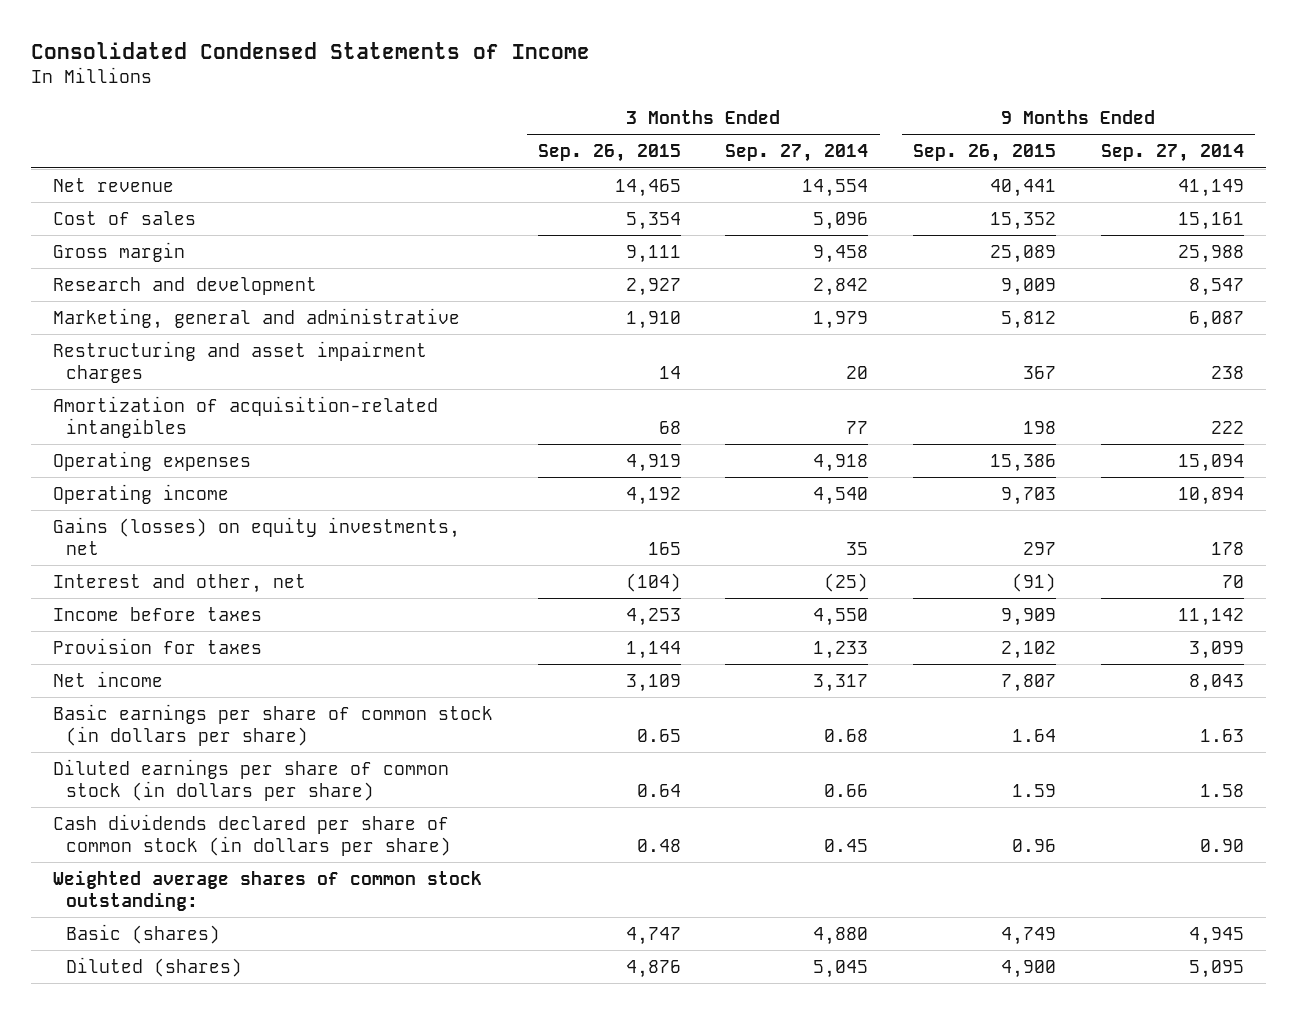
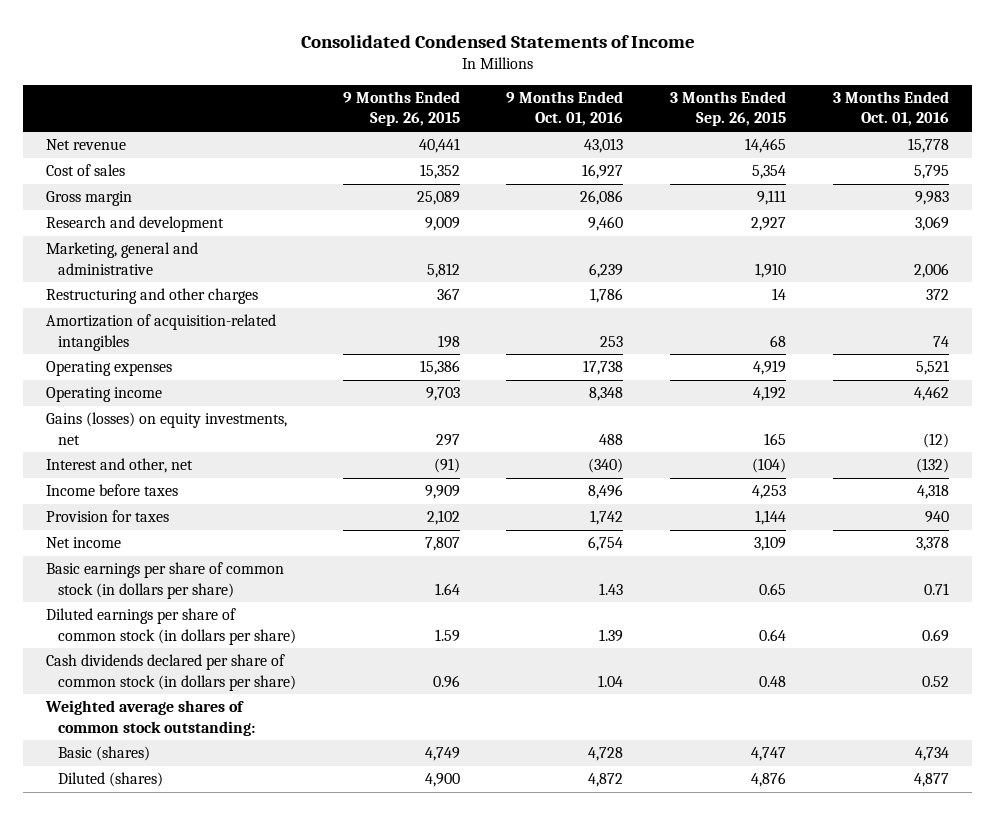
[725,144,869,163] Sep. 27, 2014 -> none
[1100,144,1244,163] Sep. 27, 2014 -> none
none -> [506,91,624,127] 9 Months Ended Oct. 01, 2016
none -> [832,91,949,127] 3 Months Ended Oct. 01, 2016
[53,340,428,383] Restructuring and asset impairment charges -> [46,288,259,305] Restructuring and other charges

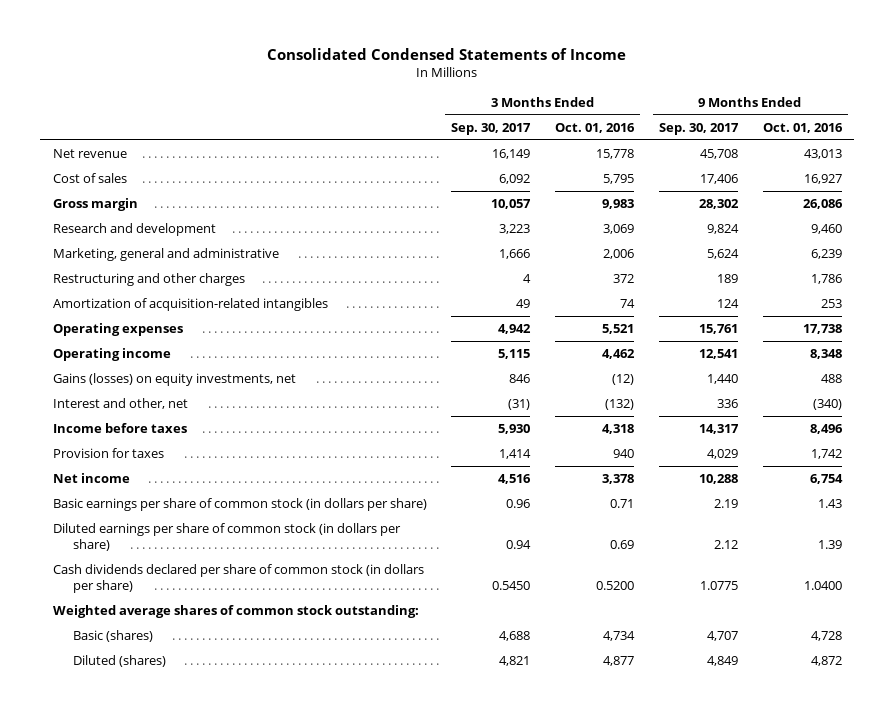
[342,91,460,127] 9 Months Ended Sep. 26, 2015 -> none
[670,91,787,127] 3 Months Ended Sep. 26, 2015 -> none
none -> [451,122,532,135] Sep. 30, 2017
none -> [658,122,739,135] Sep. 30, 2017
[598,674,624,687] 1.04 -> [803,580,842,590] 1.0400
[921,675,949,687] 0.52 -> [596,580,635,590] 0.5200

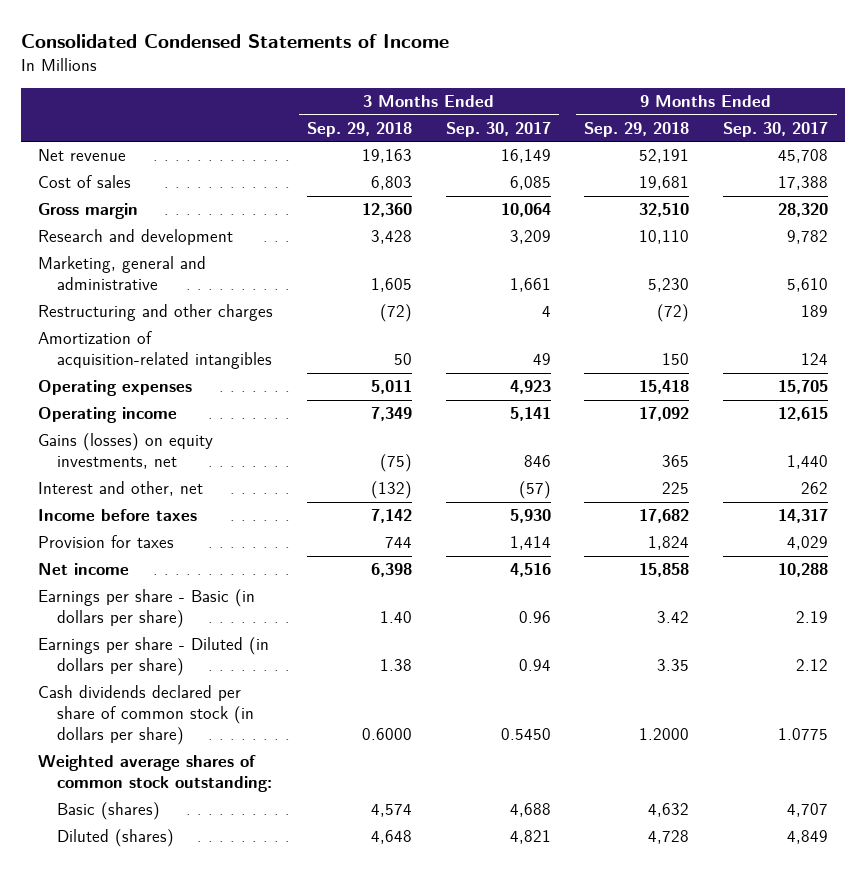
[555,122,636,133] Oct. 01, 2016 -> none
[762,122,843,133] Oct. 01, 2016 -> none
none -> [307,121,413,137] Sep. 29, 2018
none -> [584,121,690,137] Sep. 29, 2018
[499,173,531,184] 6,092 -> [509,176,551,191] 6,085
[699,173,738,184] 17,406 -> [778,176,829,191] 17,388
[491,198,532,209] 10,057 -> [500,203,551,218] 10,064
[698,198,739,209] 28,302 -> [778,203,829,218] 28,320
[499,223,531,234] 3,223 -> [509,230,551,245] 3,209
[706,223,739,234] 9,824 -> [787,230,829,245] 9,782
[499,248,531,259] 1,666 -> [509,278,551,293] 1,661
[706,248,739,259] 5,624 -> [787,278,829,293] 5,610
[498,323,532,334] 4,942 -> [509,380,551,395] 4,923
[698,323,738,334] 15,761 -> [778,380,829,395] 15,705
[498,348,531,359] 5,115 -> [509,407,551,422] 5,141
[698,348,738,359] 12,541 -> [778,407,829,422] 12,615
[508,398,531,410] (31) -> [518,481,551,500] (57)
[716,398,738,408] 336 -> [801,482,829,495] 262
[52,497,427,511] Basic earnings per share of common stock (in dollars per share) -> [38,589,256,629] Earnings per share - Basic (in dollars per share)
[52,522,401,551] Diluted earnings per share of common stock (in dollars per share) -> [38,637,270,677] Earnings per share - Diluted (in dollars per share)

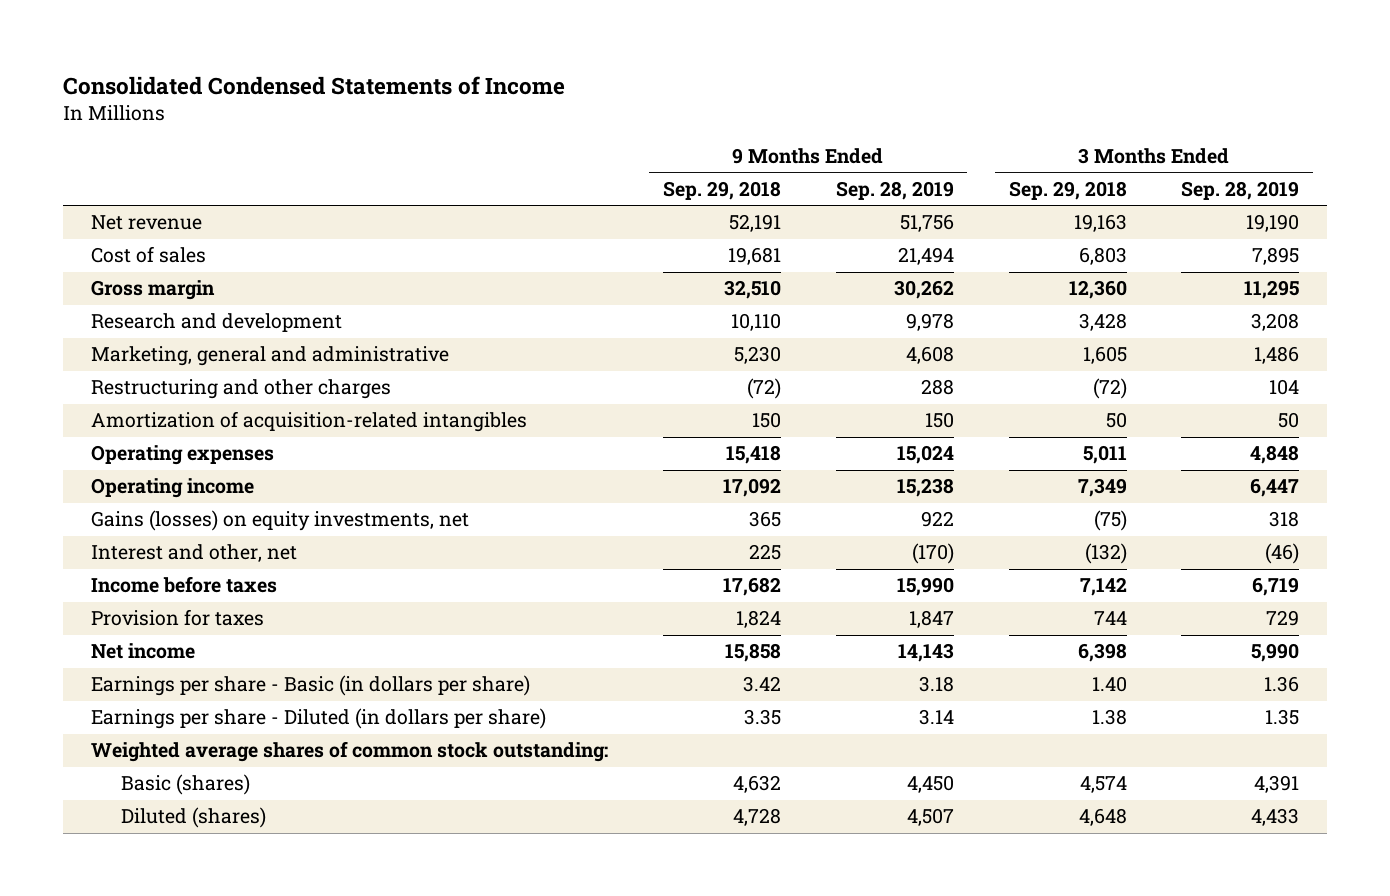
[445,121,551,137] Sep. 30, 2017 -> none
[723,121,829,137] Sep. 30, 2017 -> none
none -> [835,180,954,200] Sep. 28, 2019
none -> [1181,180,1300,200] Sep. 28, 2019
[38,685,255,746] Cash dividends declared per share of common stock (in dollars per share) -> none

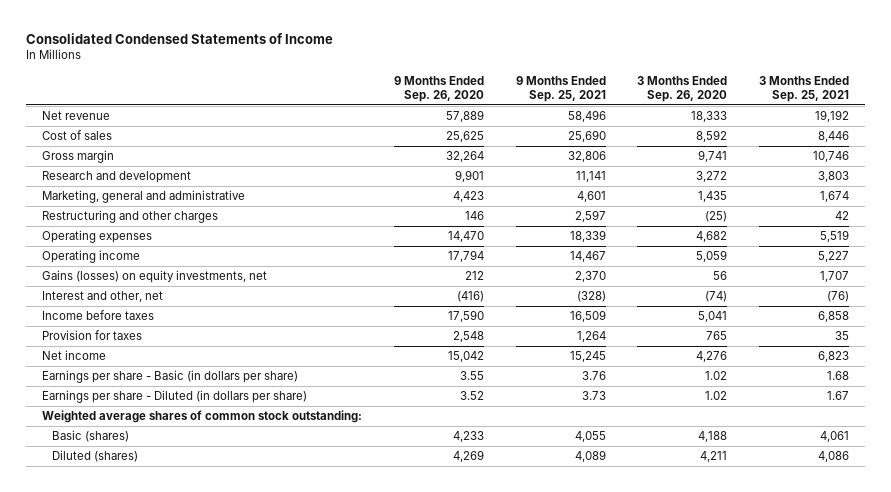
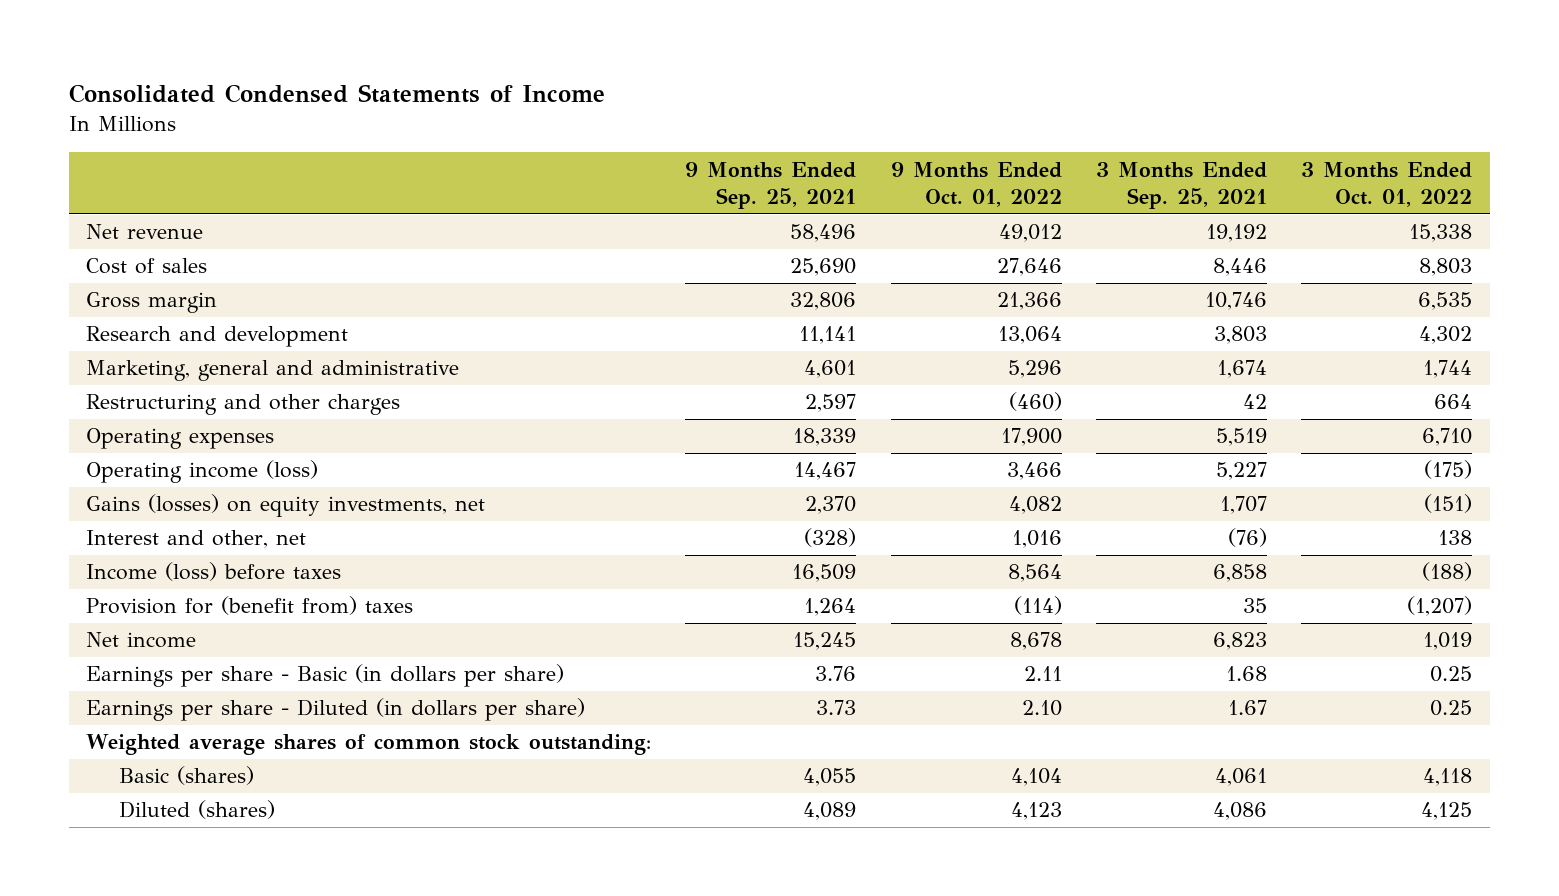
[393,75,484,102] 9 Months Ended Sep. 26, 2020 -> none
[637,75,728,102] 3 Months Ended Sep. 26, 2020 -> none
none -> [890,161,1062,208] 9 Months Ended Oct. 01, 2022
none -> [1301,161,1473,208] 3 Months Ended Oct. 01, 2022
[42,250,141,264] Operating income -> [86,460,319,484] Operating income (loss)
[42,310,155,321] Income before taxes -> [86,562,342,582] Income (loss) before taxes
[42,330,143,341] Provision for taxes -> [86,596,414,616] Provision for (benefit from) taxes

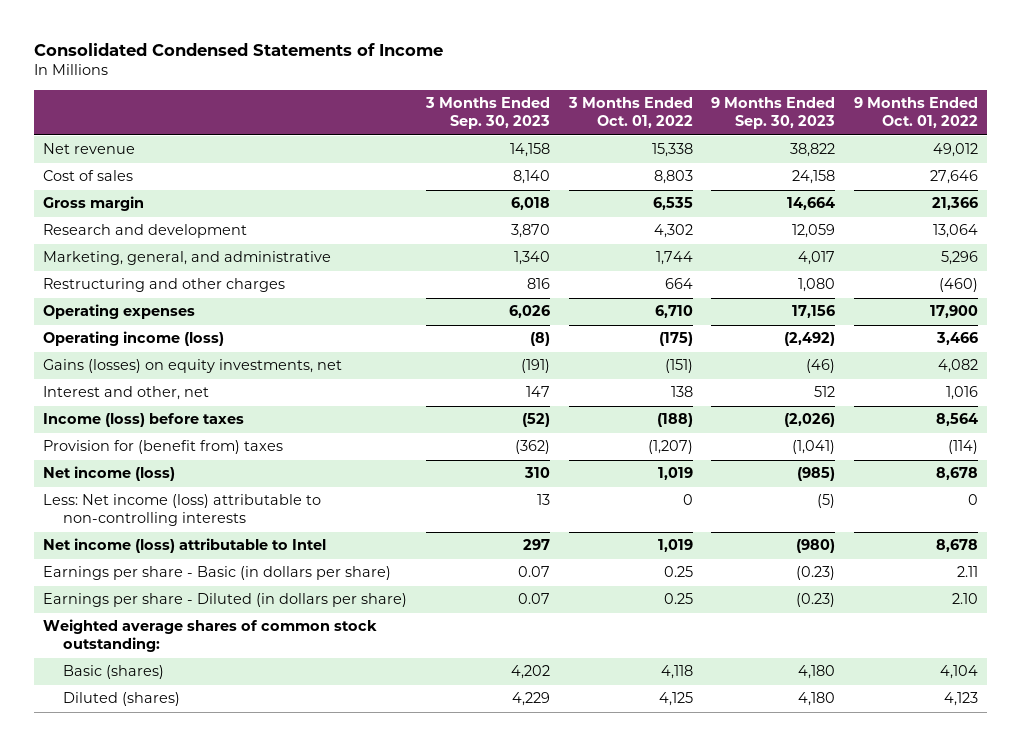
[685,161,857,210] 9 Months Ended Sep. 25, 2021 -> none
[1096,161,1268,210] 3 Months Ended Sep. 25, 2021 -> none
none -> [424,97,550,130] 3 Months Ended Sep. 30, 2023
none -> [711,97,836,130] 9 Months Ended Sep. 30, 2023
[86,360,460,382] Marketing, general and administrative -> [43,251,332,266] Marketing, general, and administrative
none -> [43,466,176,482] Net income (loss)
none -> [43,494,322,527] Less: Net income (loss) attributable to non-controlling interests
[86,632,197,649] Net income -> [43,538,327,554] Net income (loss) attributable to Intel

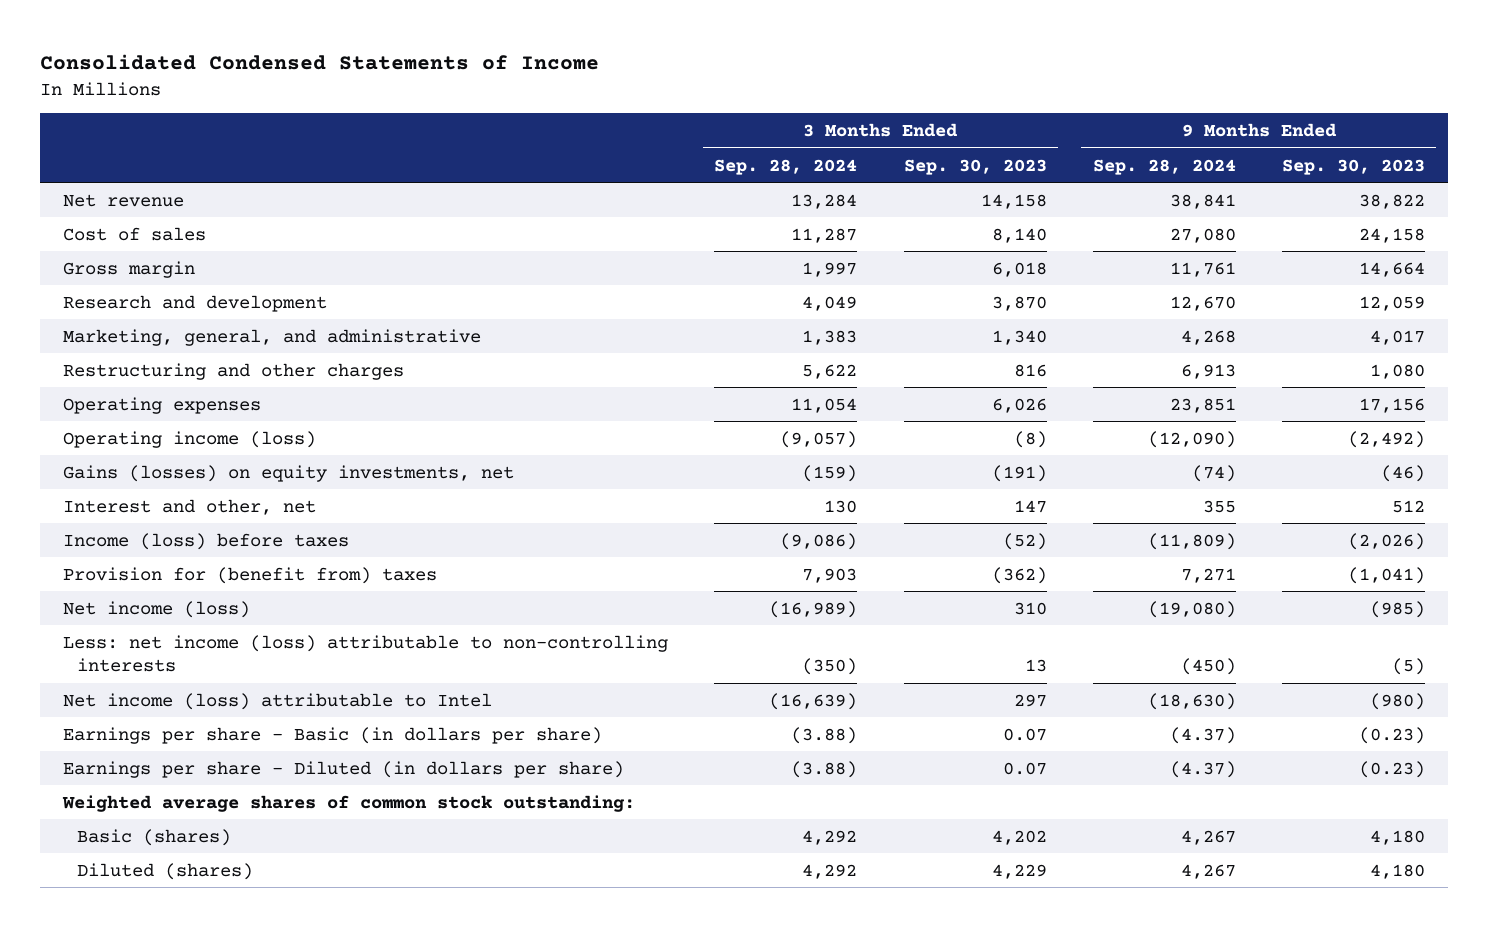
[567,97,693,129] 3 Months Ended Oct. 01, 2022 -> none
[853,97,978,129] 9 Months Ended Oct. 01, 2022 -> none
none -> [714,158,858,175] Sep. 28, 2024
none -> [1092,158,1236,175] Sep. 28, 2024
[43,494,322,527] Less: Net income (loss) attributable to non-controlling interests -> [63,634,669,672] Less: net income (loss) attributable to non-controlling interests

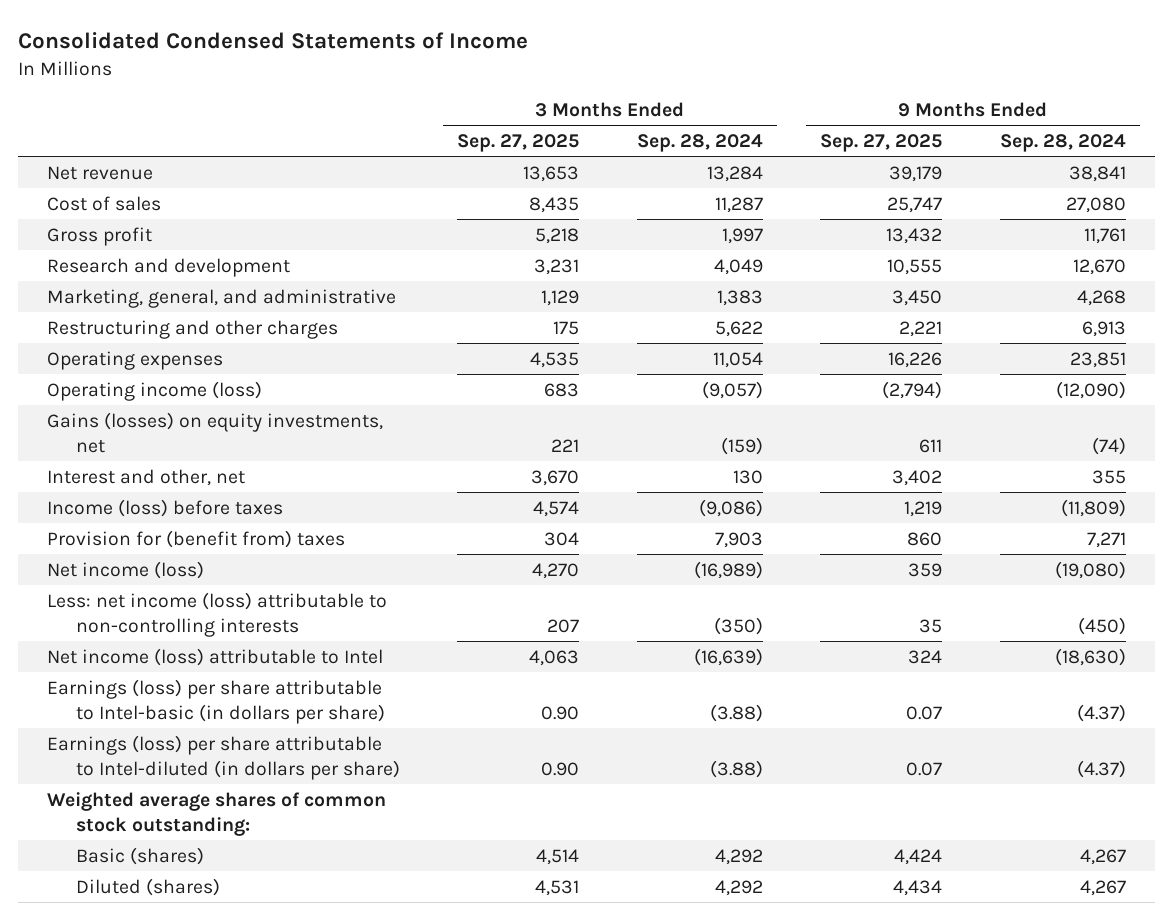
[903,158,1047,175] Sep. 30, 2023 -> none
[1281,158,1425,175] Sep. 30, 2023 -> none
none -> [457,133,580,152] Sep. 27, 2025
none -> [820,133,943,152] Sep. 27, 2025
[63,260,196,278] Gross margin -> [46,226,152,246] Gross profit
[63,726,603,744] Earnings per share - Basic (in dollars per share) -> [46,678,385,724] Earnings (loss) per share attributable to Intel-basic (in dollars per share)
[63,760,625,778] Earnings per share - Diluted (in dollars per share) -> [46,734,400,780] Earnings (loss) per share attributable to Intel-diluted (in dollars per share)

